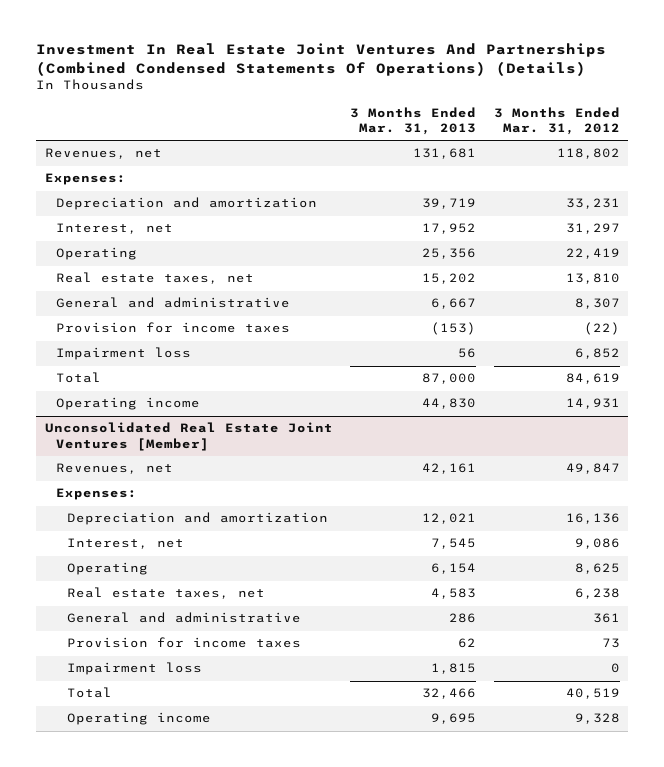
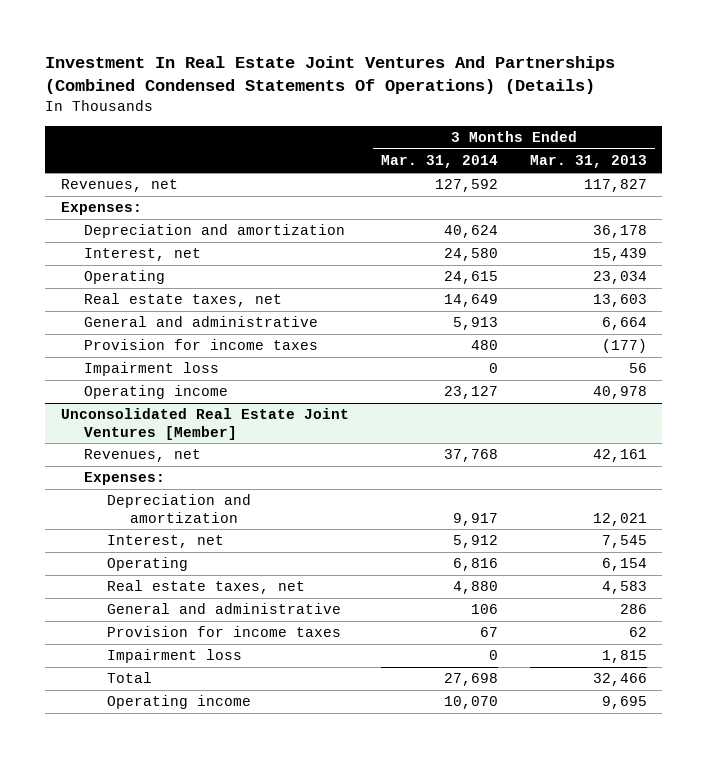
[493,106,620,136] 3 Months Ended Mar. 31, 2012 -> none
none -> [380,155,498,169] Mar. 31, 2014
[413,148,477,160] 131,681 -> [583,179,647,193] 117,827
[422,198,477,210] 39,719 -> [592,225,647,239] 36,178
[422,223,477,235] 17,952 -> [592,248,647,262] 15,439
[422,248,477,260] 25,356 -> [592,271,647,285] 23,034
[422,273,477,285] 15,202 -> [592,294,647,308] 13,603
[431,298,477,310] 6,667 -> [601,317,647,331] 6,664
[431,322,477,336] (153) -> [601,339,647,354] (177)
[55,372,101,384] Total -> none
[422,398,477,410] 44,830 -> [592,386,647,400] 40,978

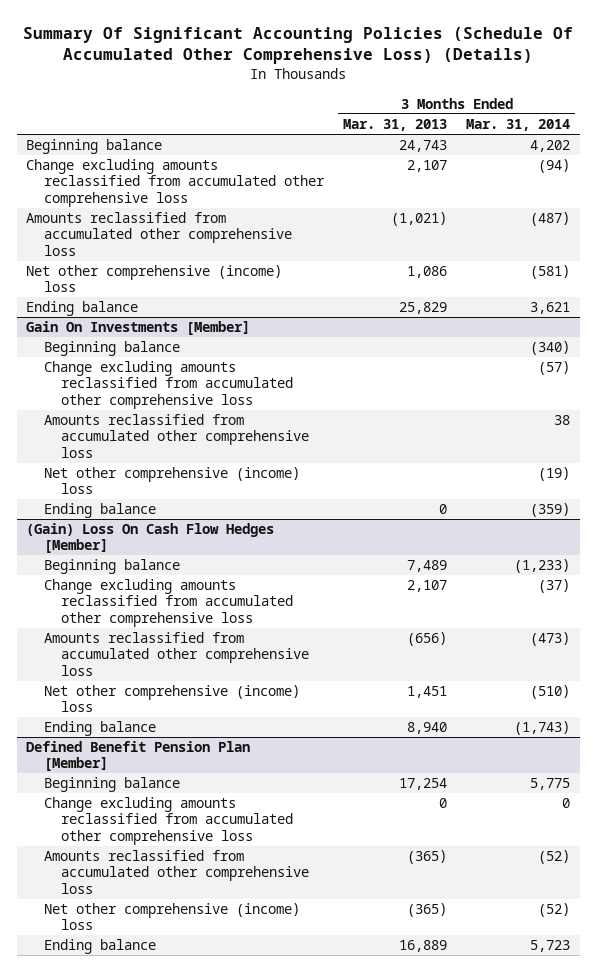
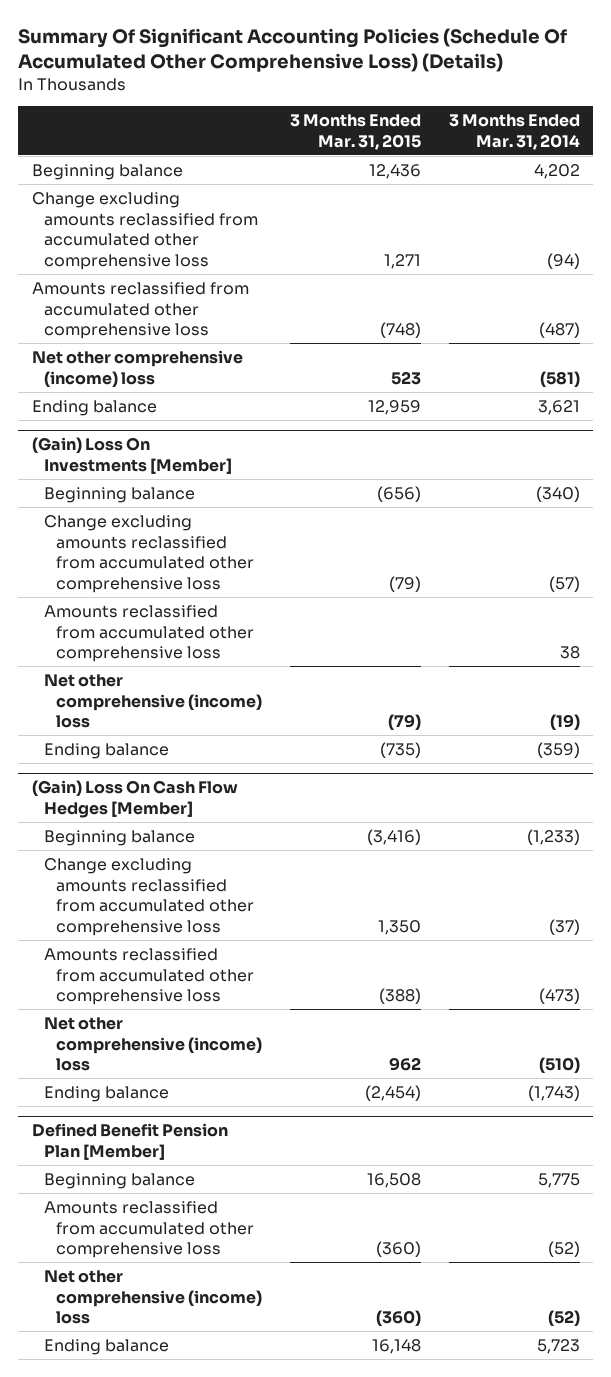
[343,119,448,132] Mar. 31, 2013 -> none
none -> [289,113,421,150] 3 Months Ended Mar. 31, 2015
[26,321,251,336] Gain On Investments [Member] -> [31,437,233,474] (Gain) Loss On Investments [Member]
[43,797,294,845] Change excluding amounts reclassified from accumulated other comprehensive loss -> none

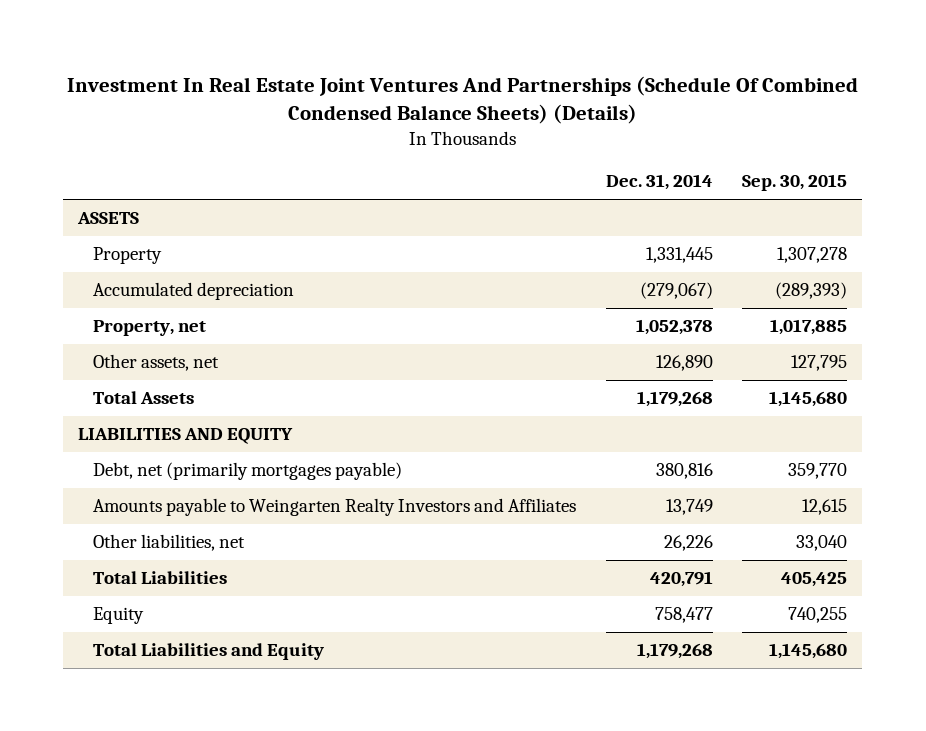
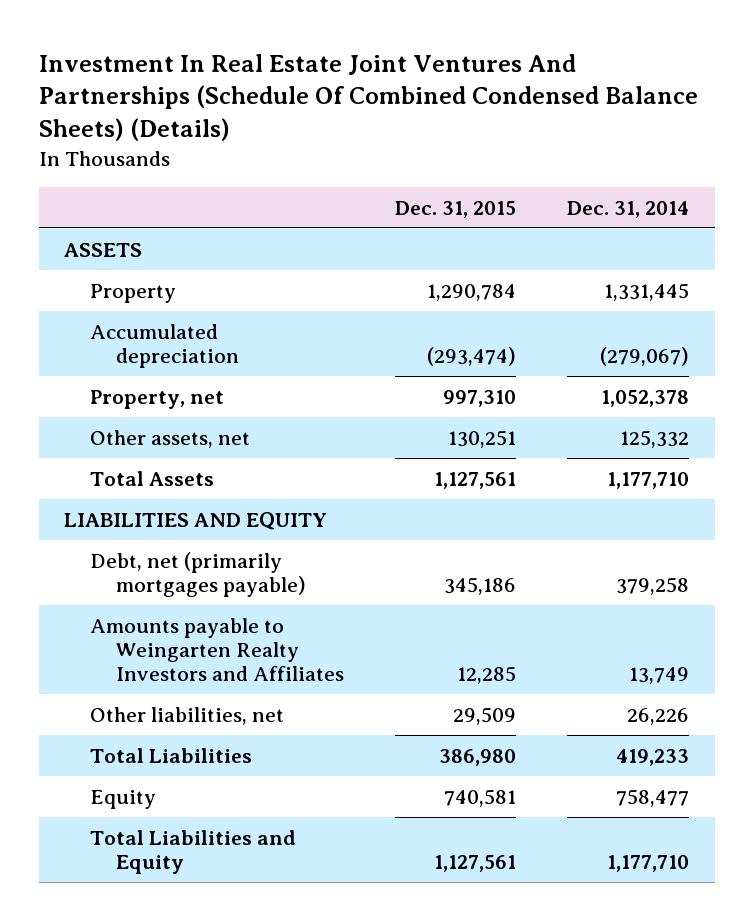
[742,174,848,192] Sep. 30, 2015 -> none
none -> [395,200,517,218] Dec. 31, 2015
[655,355,713,372] 126,890 -> [620,429,690,448] 125,332
[636,391,713,408] 1,179,268 -> [607,471,690,489] 1,177,710
[655,463,713,480] 380,816 -> [616,576,690,595] 379,258
[649,571,713,588] 420,791 -> [616,748,690,766] 419,233
[636,643,713,660] 1,179,268 -> [607,854,690,872] 1,177,710

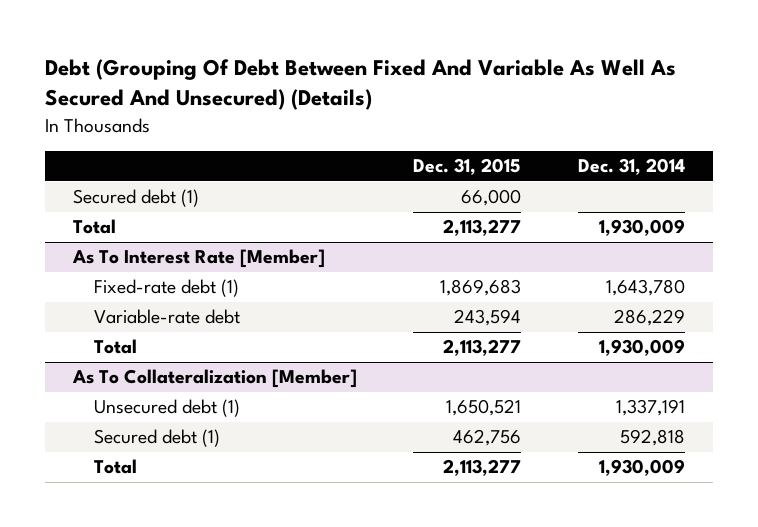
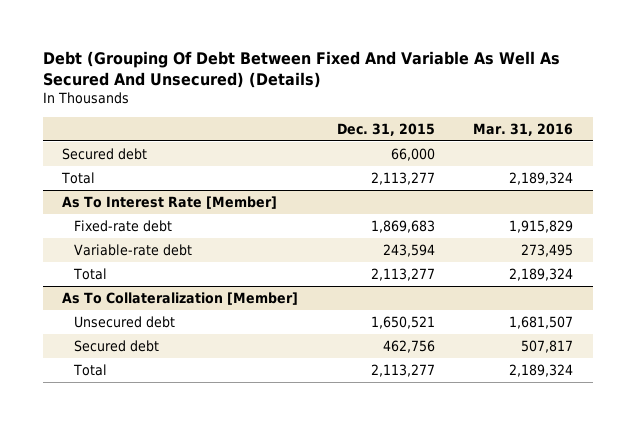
[577,158,685,176] Dec. 31, 2014 -> none
none -> [473,122,574,136] Mar. 31, 2016
[73,189,200,208] Secured debt (1) -> [62,148,148,161] Secured debt
[93,279,239,298] Fixed-rate debt (1) -> [73,220,172,233] Fixed-rate debt
[93,399,240,418] Unsecured debt (1) -> [73,316,175,329] Unsecured debt
[93,429,220,448] Secured debt (1) -> [73,340,159,353] Secured debt

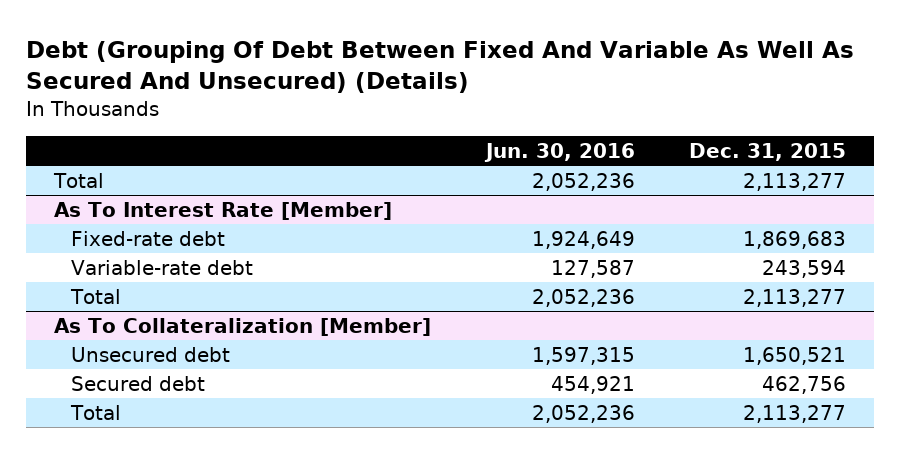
[473,122,574,136] Mar. 31, 2016 -> none
none -> [483,143,635,163] Jun. 30, 2016
[62,148,148,161] Secured debt -> none

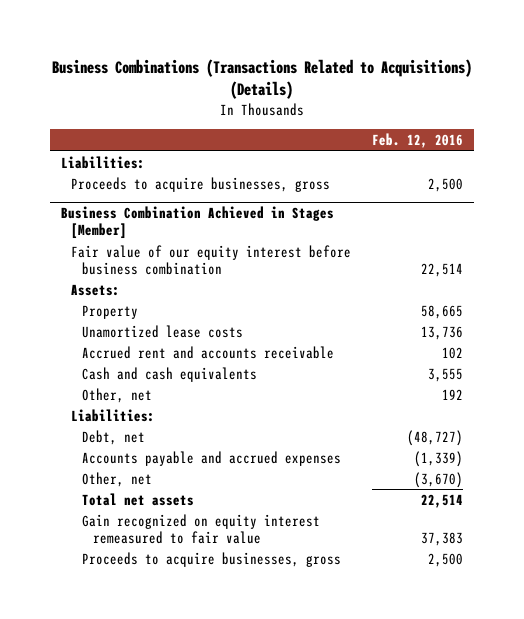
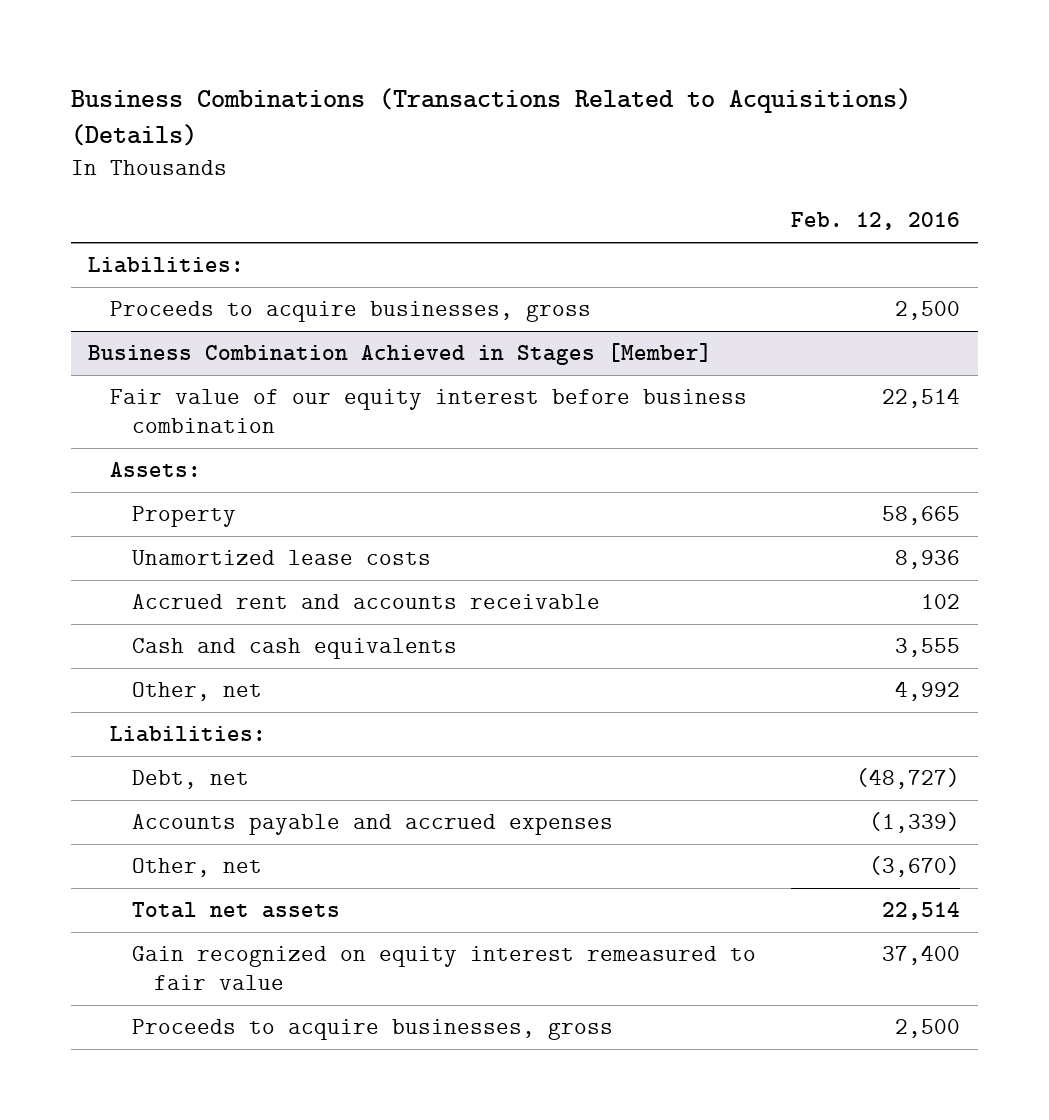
[421,325,464,340] 13,736 -> [895,550,961,570] 8,936
[442,388,464,400] 192 -> [895,681,961,702] 4,992
[421,531,464,546] 37,383 -> [882,945,961,966] 37,400

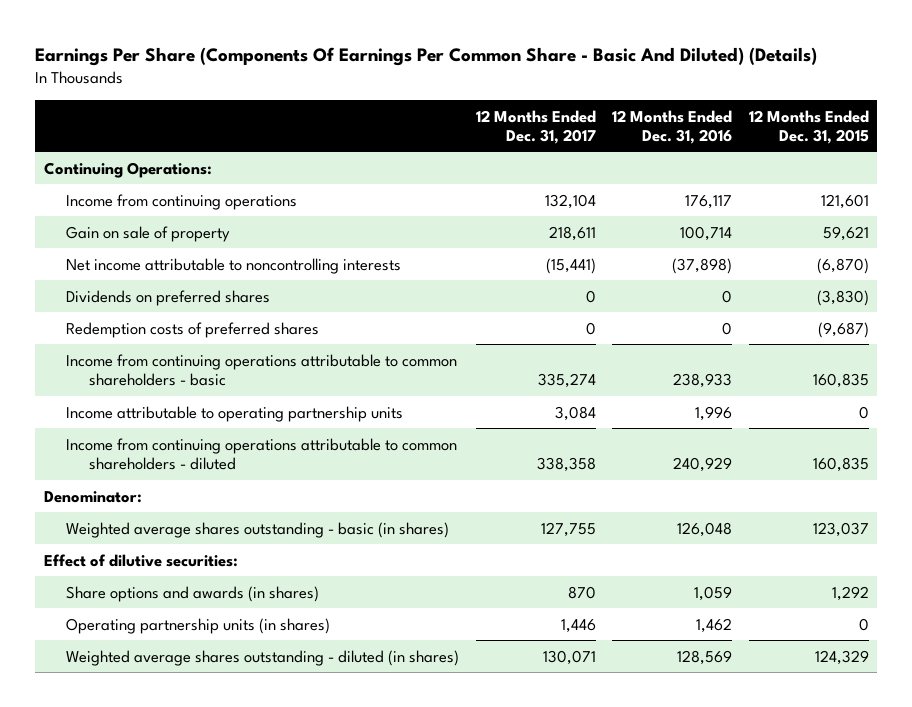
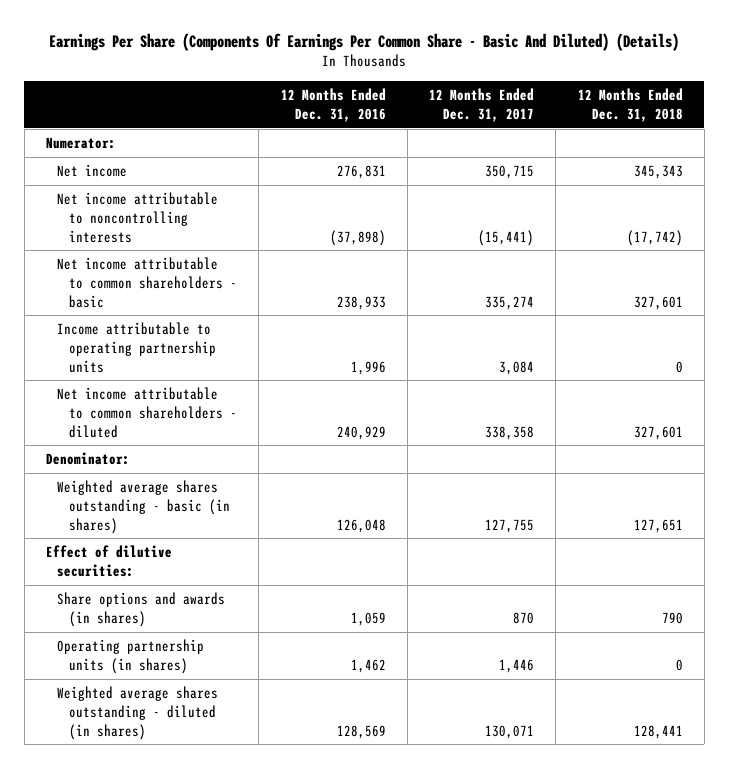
[748,109,869,144] 12 Months Ended Dec. 31, 2015 -> none
none -> [577,87,683,122] 12 Months Ended Dec. 31, 2018
[66,225,231,242] Gain on sale of property -> none
[43,161,212,178] Continuing Operations: -> [45,137,116,150] Numerator:
[66,193,298,210] Income from continuing operations -> [57,164,128,178] Net income
[544,193,596,209] 132,104 -> [485,165,535,180] 350,715
[685,194,733,209] 176,117 -> [336,165,386,180] 276,831
[66,289,271,306] Dividends on preferred shares -> none
[66,321,320,338] Redemption costs of preferred shares -> none
[66,353,458,386] Income from continuing operations attributable to common shareholders - basic -> [57,257,238,308] Net income attributable to common shareholders - basic
[66,437,458,470] Income from continuing operations attributable to common shareholders - diluted -> [57,387,238,438] Net income attributable to common shareholders - diluted

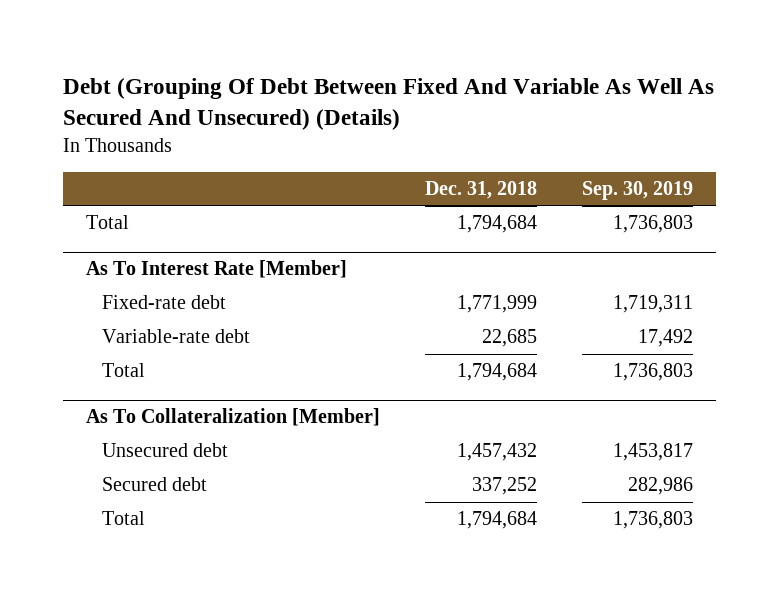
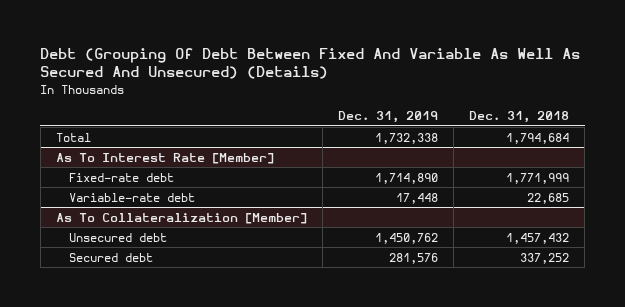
[582,181,694,201] Sep. 30, 2019 -> none
none -> [337,111,438,124] Dec. 31, 2019
[101,363,145,378] Total -> none
[101,511,145,526] Total -> none

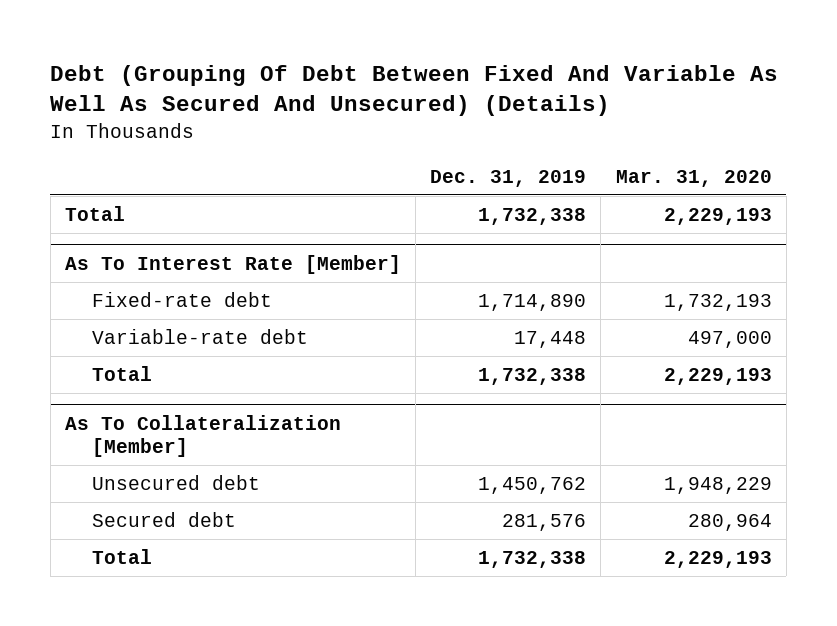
[469,111,570,124] Dec. 31, 2018 -> none
none -> [615,169,772,187] Mar. 31, 2020
none -> [91,366,152,382] Total
none -> [91,549,152,565] Total

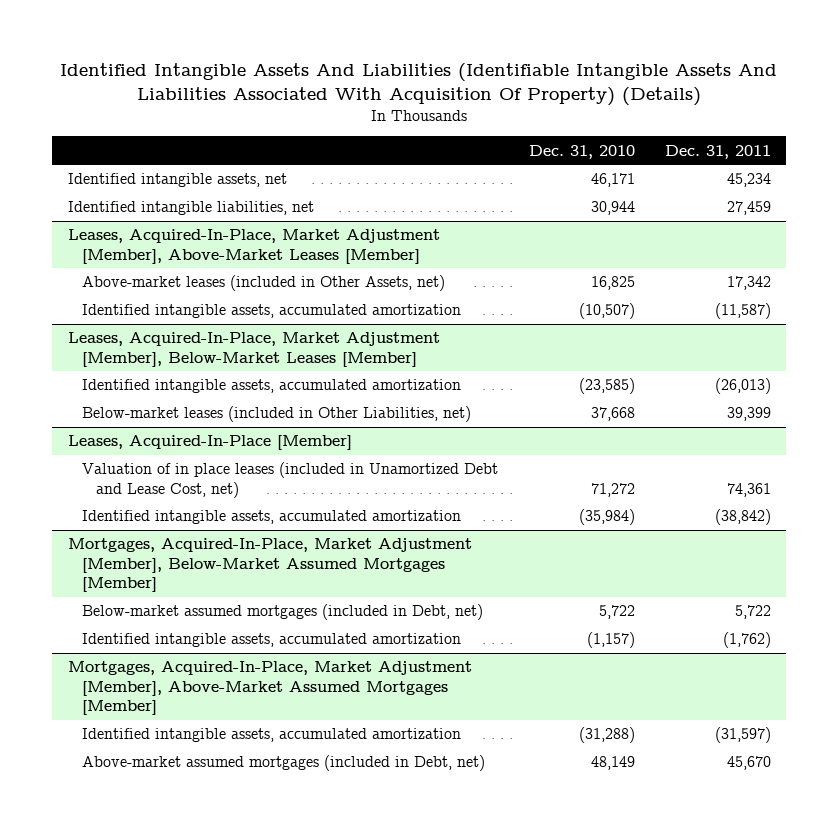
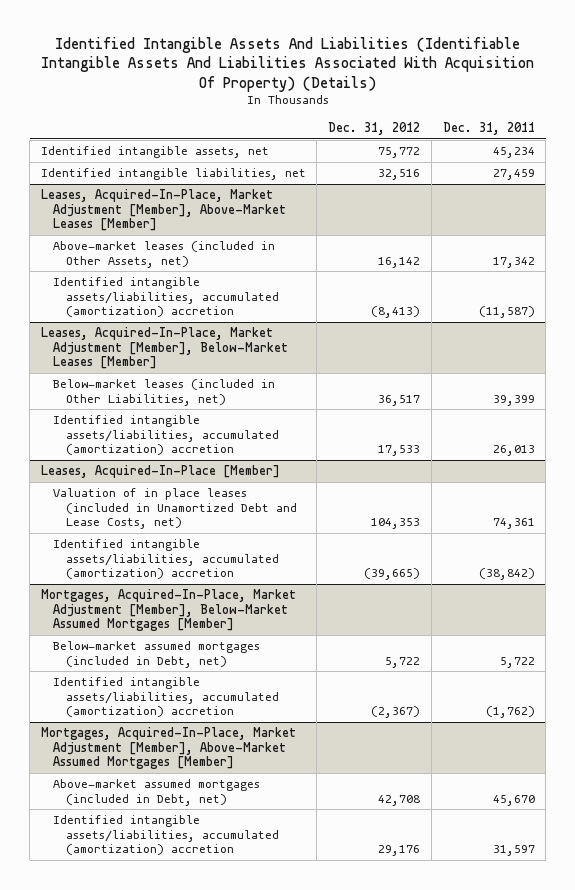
[528,144,635,159] Dec. 31, 2010 -> none
none -> [328,122,421,136] Dec. 31, 2012
[81,304,461,319] Identified intangible assets, accumulated amortization -> [53,277,280,318] Identified intangible assets/liabilities, accumulated (amortization) accretion
[81,379,461,394] Identified intangible assets, accumulated amortization -> none
none -> [53,415,280,456] Identified intangible assets/liabilities, accumulated (amortization) accretion
[81,462,498,498] Valuation of in place leases (included in Unamortized Debt and Lease Cost, net) -> [53,488,298,530] Valuation of in place leases (included in Unamortized Debt and Lease Costs, net)
[81,510,461,525] Identified intangible assets, accumulated amortization -> [53,539,280,580] Identified intangible assets/liabilities, accumulated (amortization) accretion
[81,633,461,648] Identified intangible assets, accumulated amortization -> [53,677,280,718] Identified intangible assets/liabilities, accumulated (amortization) accretion
[81,728,461,743] Identified intangible assets, accumulated amortization -> none
none -> [53,815,280,856] Identified intangible assets/liabilities, accumulated (amortization) accretion

